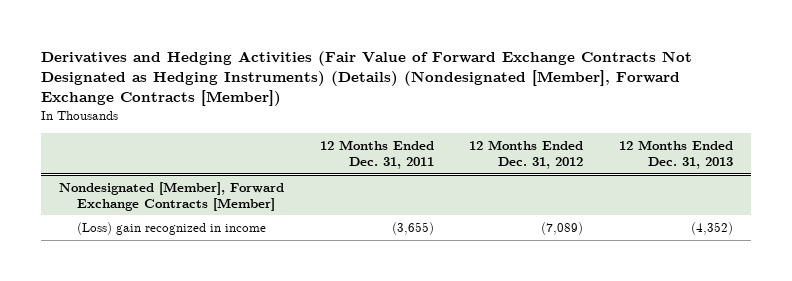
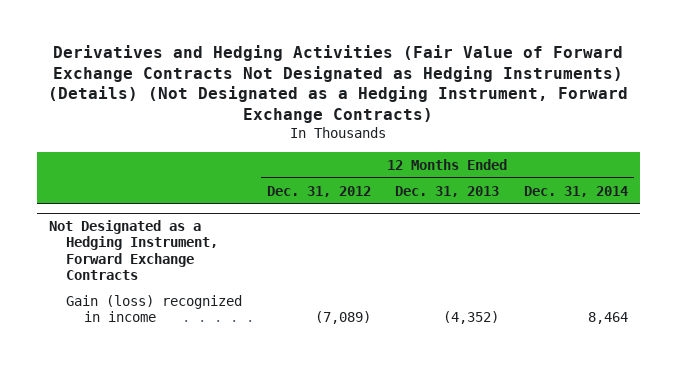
[41,50,693,107] Derivatives and Hedging Activities (Fair Value of Forward Exchange Contracts Not Designated as Hedging Instruments) (Details) (Nondesignated [Member], Forward Exchange Contracts [Member]) -> [48,44,629,124] Derivatives and Hedging Activities (Fair Value of Forward Exchange Contracts Not Designated as Hedging Instruments) (Details) (Not Designated as a Hedging Instrument, Forward Exchange Contracts)
[319,140,434,169] 12 Months Ended Dec. 31, 2011 -> none
none -> [523,185,628,197] Dec. 31, 2014
[59,181,285,211] Nondesignated [Member], Forward Exchange Contracts [Member] -> none
none -> [48,220,219,281] Not Designated as a Hedging Instrument, Forward Exchange Contracts
[76,221,266,235] (Loss) gain recognized in income -> [66,294,243,323] Gain (loss) recognized in income

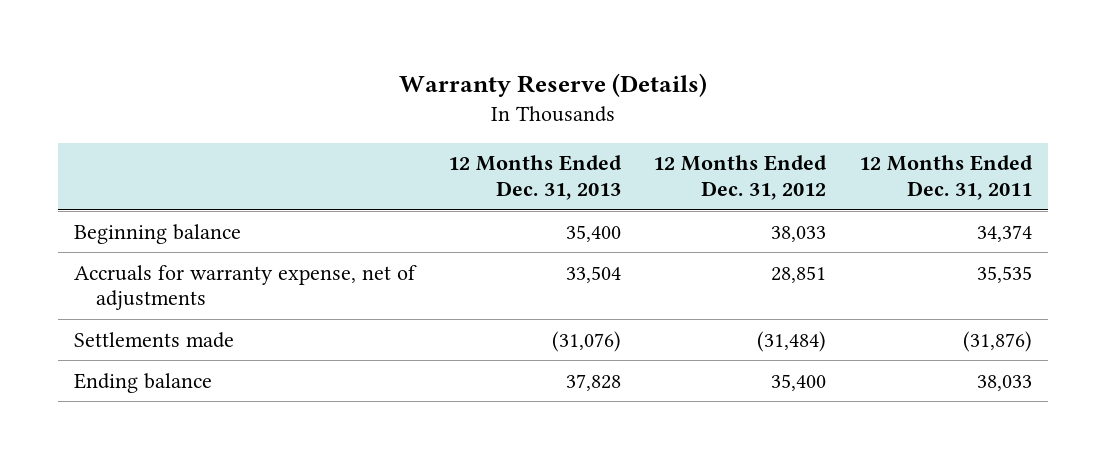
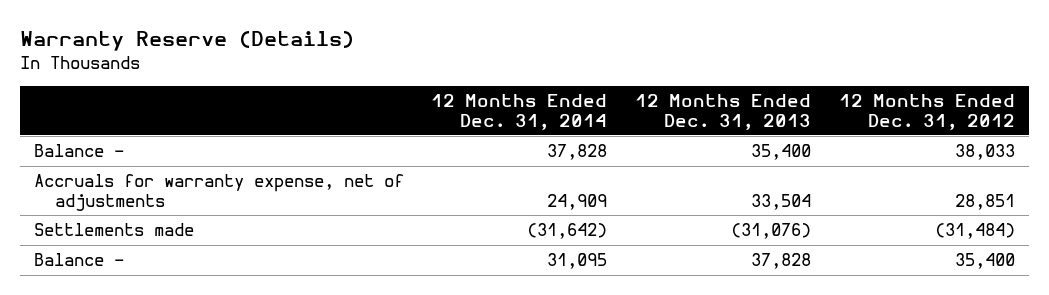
[858,155,1033,201] 12 Months Ended Dec. 31, 2011 -> none
none -> [431,93,608,130] 12 Months Ended Dec. 31, 2014
[73,223,241,244] Beginning balance -> [33,144,124,158] Balance -
[73,372,212,393] Ending balance -> [33,253,124,267] Balance -

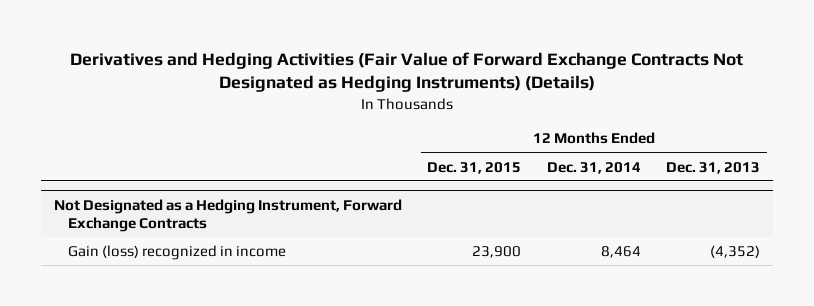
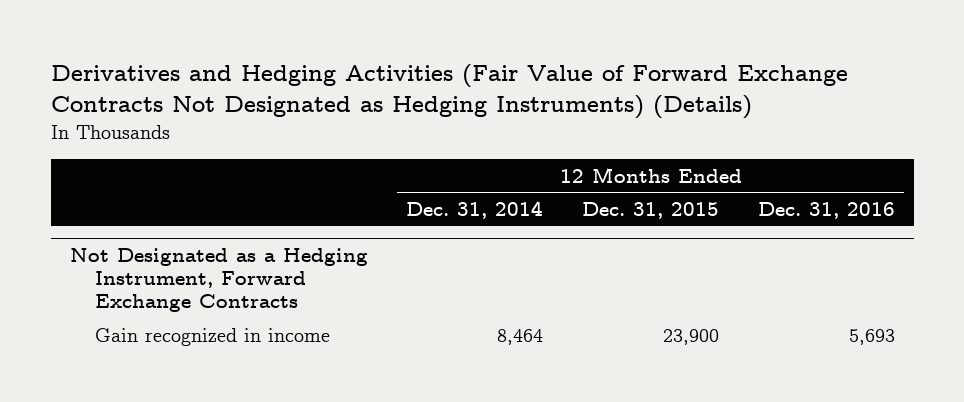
[666,161,761,174] Dec. 31, 2013 -> none
none -> [757,202,895,220] Dec. 31, 2016
[67,245,286,261] Gain (loss) recognized in income -> [95,327,331,346] Gain recognized in income

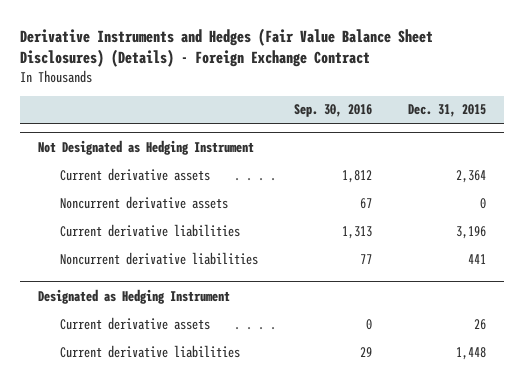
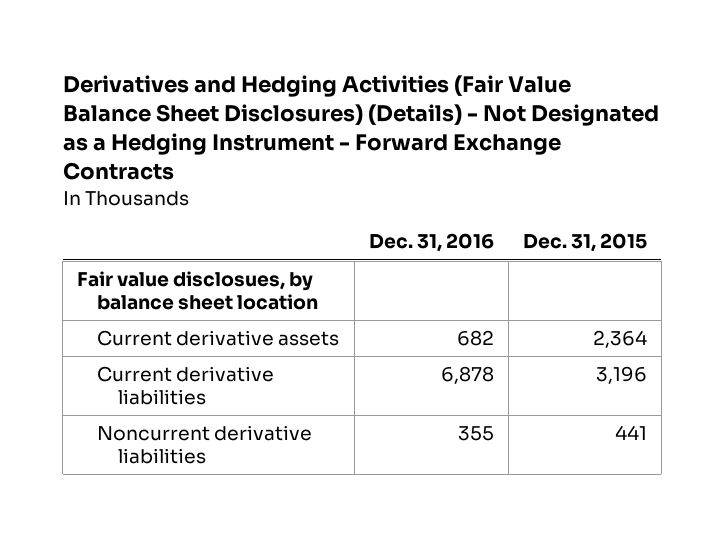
[20,27,434,68] Derivative Instruments and Hedges (Fair Value Balance Sheet Disclosures) (Details) - Foreign Exchange Contract -> [62,74,659,181] Derivatives and Hedging Activities (Fair Value Balance Sheet Disclosures) (Details) - Not Designated as a Hedging Instrument - Forward Exchange Contracts
[294,104,373,118] Sep. 30, 2016 -> none
none -> [368,233,494,253] Dec. 31, 2016
[38,139,255,155] Not Designated as Hedging Instrument -> none
none -> [77,270,319,310] Fair value disclosues, by balance sheet location
[60,195,229,209] Noncurrent derivative assets -> none
[38,288,231,304] Designated as Hedging Instrument -> none
[60,316,211,330] Current derivative assets -> none
[60,344,241,358] Current derivative liabilities -> none

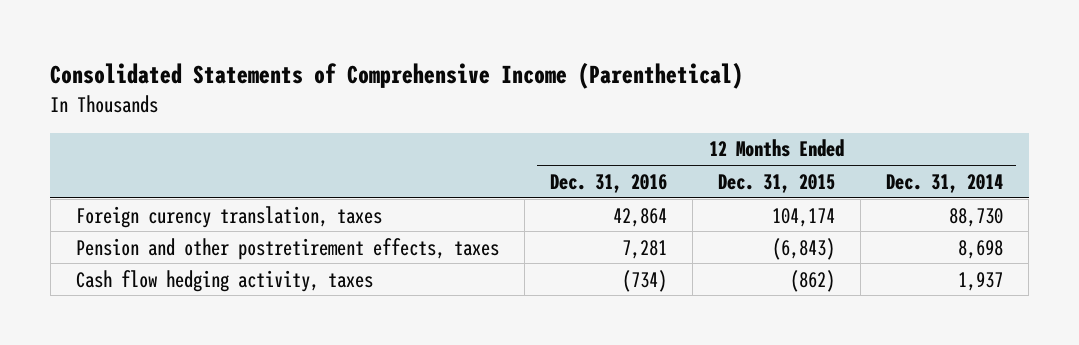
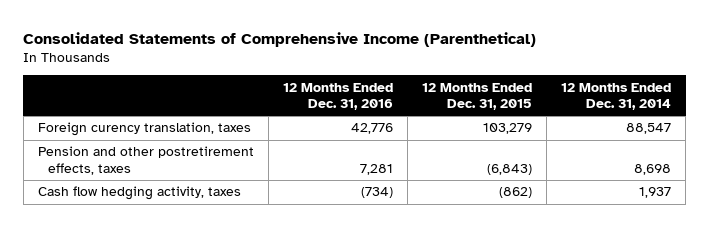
[612,207,667,227] 42,864 -> [350,123,393,135] 42,776
[772,207,836,227] 104,174 -> [483,123,533,135] 103,279
[949,207,1004,227] 88,730 -> [626,123,672,135] 88,547

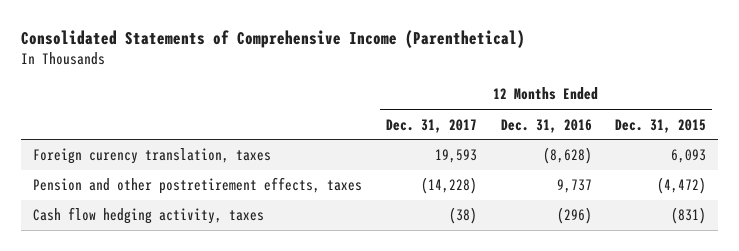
[561,82,672,111] 12 Months Ended Dec. 31, 2014 -> none
none -> [385,118,477,133] Dec. 31, 2017
[350,123,393,135] 42,776 -> [542,147,592,165] (8,628)
[483,123,533,135] 103,279 -> [671,149,707,164] 6,093
[359,163,393,175] 7,281 -> [556,179,592,194] 9,737
[487,163,533,175] (6,843) -> [657,177,707,195] (4,472)
[360,187,393,199] (734) -> [556,207,592,225] (296)
[499,187,533,199] (862) -> [671,207,707,225] (831)

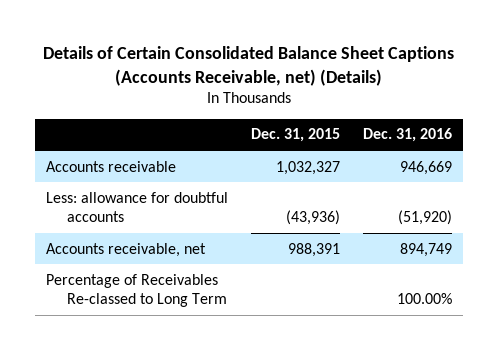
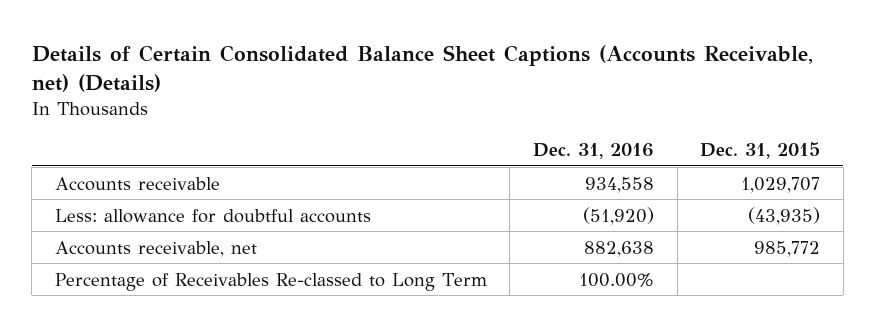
[275,160,340,175] 1,032,327 -> [741,176,821,193] 1,029,707
[399,160,452,175] 946,669 -> [584,176,654,193] 934,558
[285,210,340,226] (43,936) -> [748,206,821,225] (43,935)
[287,242,340,257] 988,391 -> [754,240,821,257] 985,772
[399,242,452,257] 894,749 -> [583,240,654,257] 882,638

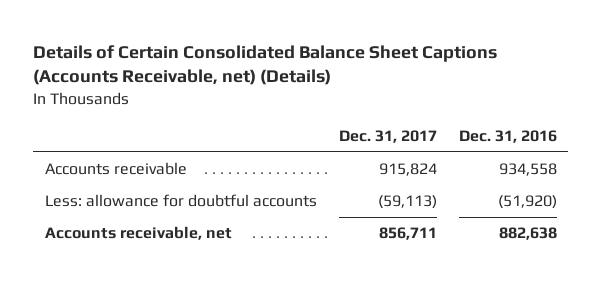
[700,142,821,160] Dec. 31, 2015 -> none
none -> [338,129,437,143] Dec. 31, 2017
[54,272,487,291] Percentage of Receivables Re-classed to Long Term -> none

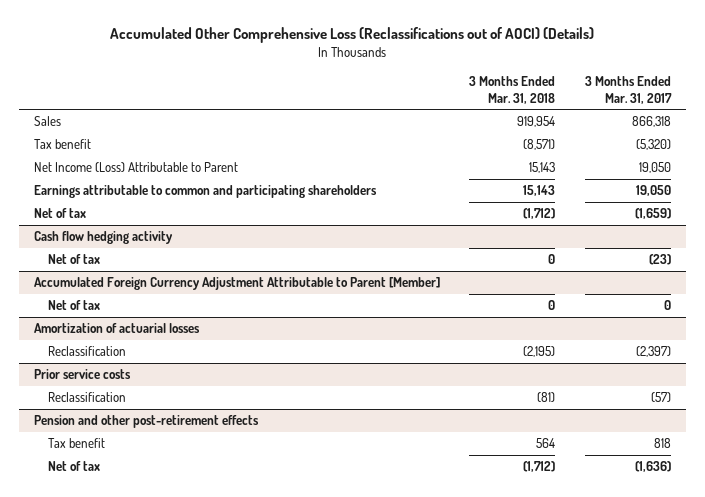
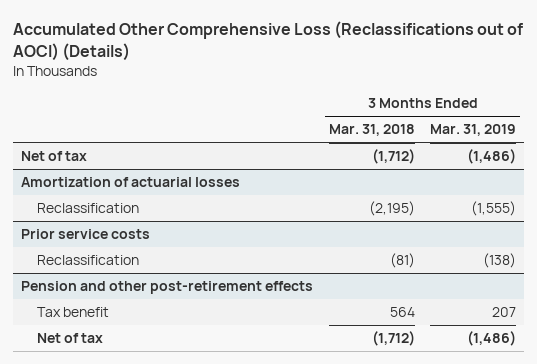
[585,76,673,104] 3 Months Ended Mar. 31, 2017 -> none
none -> [430,124,517,137] Mar. 31, 2019
[33,116,61,127] Sales -> none
[33,139,91,150] Tax benefit -> none
[33,162,238,173] Net Income (Loss) Attributable to Parent -> none
[33,185,377,199] Earnings attributable to common and participating shareholders -> none
[33,231,173,245] Cash flow hedging activity -> none
[48,254,101,265] Net of tax -> none
[33,277,440,291] Accumulated Foreign Currency Adjustment Attributable to Parent [Member] -> none
[48,300,101,311] Net of tax -> none

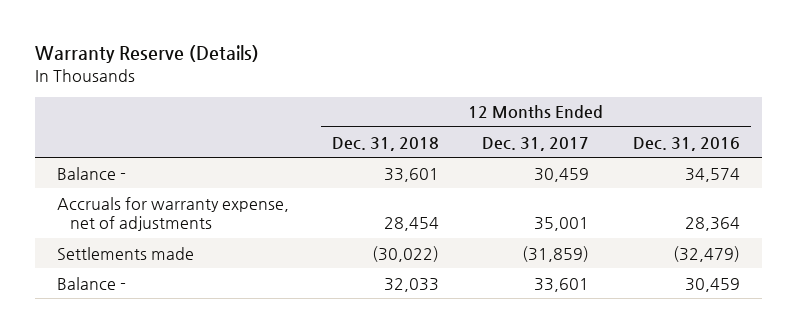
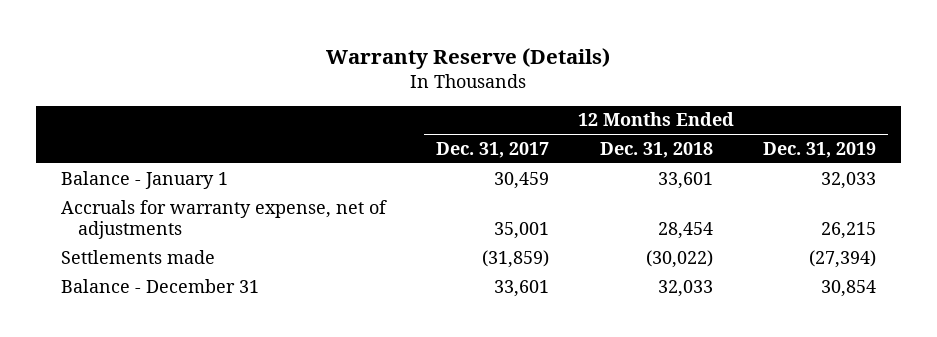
[632,136,740,151] Dec. 31, 2016 -> none
none -> [762,142,876,159] Dec. 31, 2019
[56,166,126,180] Balance - -> [61,170,229,189] Balance - January 1
[56,276,126,290] Balance - -> [61,278,260,293] Balance - December 31

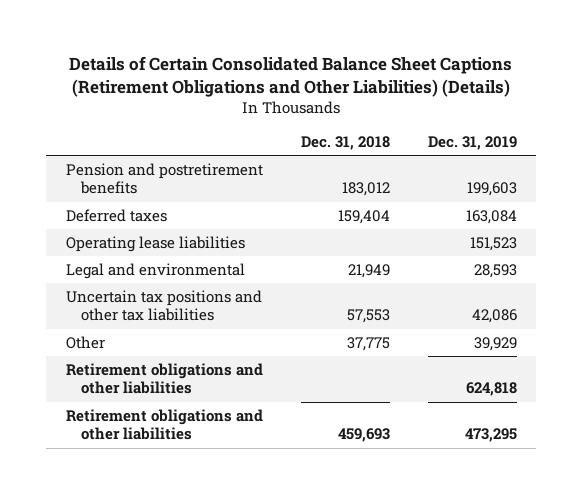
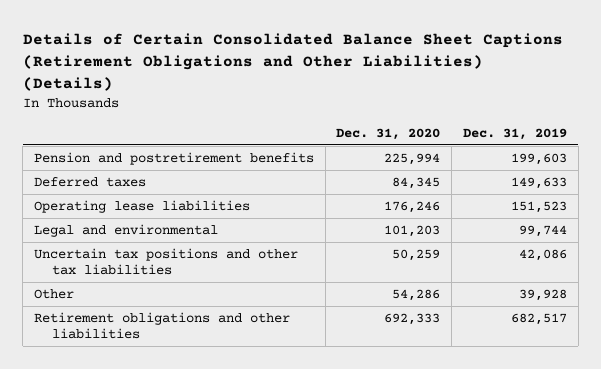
[300,135,390,150] Dec. 31, 2018 -> none
none -> [336,127,441,140] Dec. 31, 2020
[466,210,518,225] 163,084 -> [510,176,567,189] 149,633
[474,264,518,279] 28,593 -> [518,224,567,237] 99,744
[65,409,263,441] Retirement obligations and other liabilities -> none
[474,337,518,352] 39,929 -> [518,288,567,301] 39,928
[466,382,518,397] 624,818 -> [510,312,567,325] 682,517

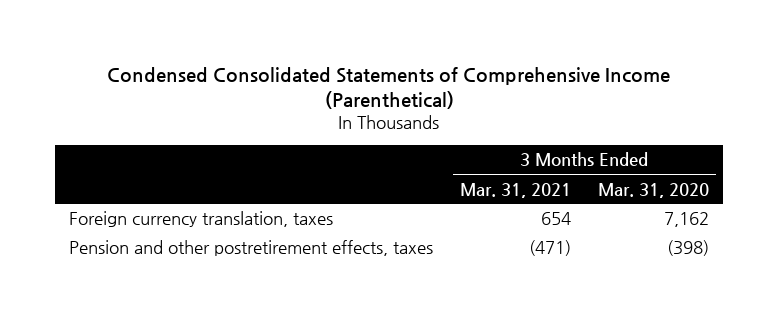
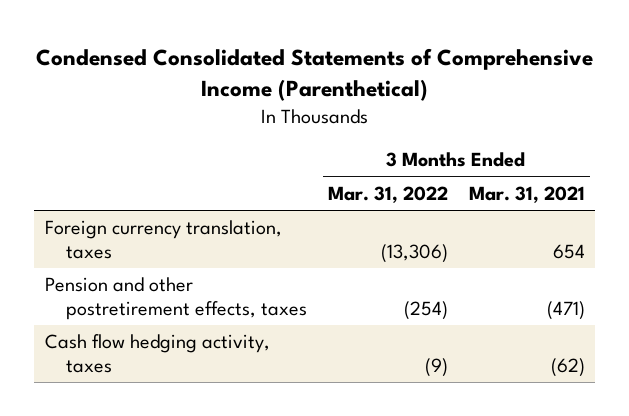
[598,182,710,198] Mar. 31, 2020 -> none
none -> [327,185,448,203] Mar. 31, 2022
none -> [44,334,270,373] Cash flow hedging activity, taxes

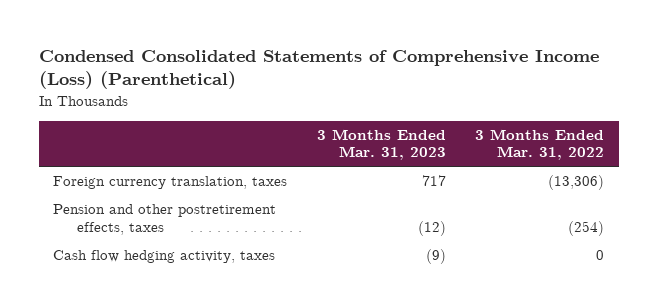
[35,48,593,101] Condensed Consolidated Statements of Comprehensive Income (Parenthetical) -> [38,50,599,90] Condensed Consolidated Statements of Comprehensive Income (Loss) (Parenthetical)
[468,185,585,203] Mar. 31, 2021 -> none
none -> [316,128,446,161] 3 Months Ended Mar. 31, 2023
[424,357,448,377] (9) -> [596,250,605,261] 0

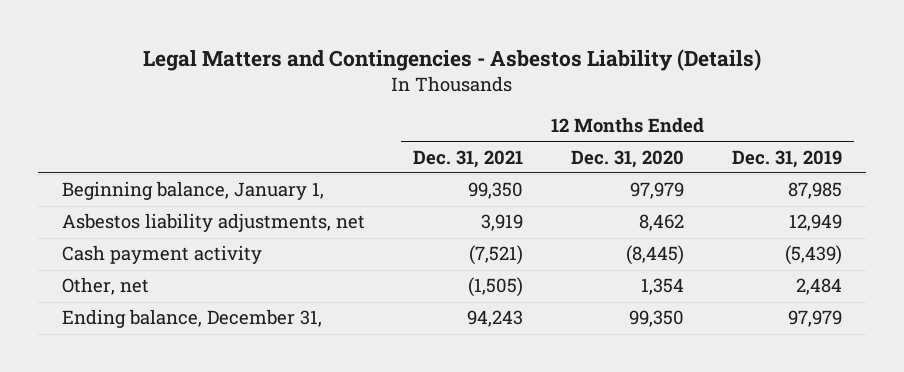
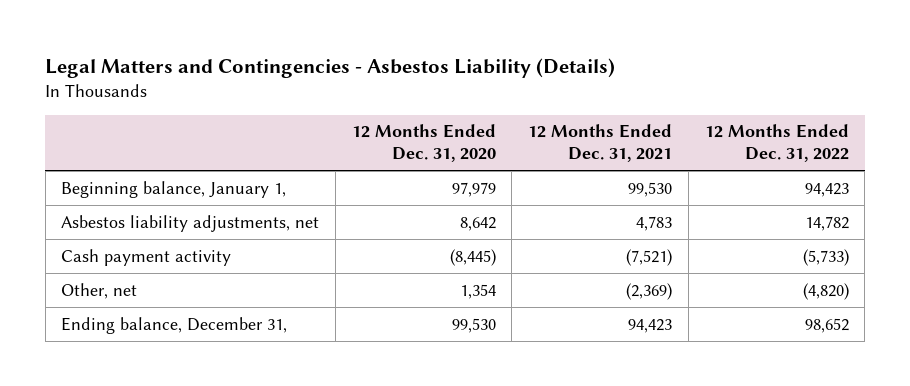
[732,149,843,168] Dec. 31, 2019 -> none
none -> [704,124,849,163] 12 Months Ended Dec. 31, 2022
[468,182,524,200] 99,350 -> [628,181,673,197] 99,530
[481,214,524,232] 3,919 -> [636,215,673,231] 4,783
[639,214,685,232] 8,462 -> [459,216,496,231] 8,642
[468,277,524,298] (1,505) -> [626,282,673,300] (2,369)
[467,310,524,328] 94,243 -> [628,318,673,333] 94,423
[629,310,685,328] 99,350 -> [451,317,496,333] 99,530

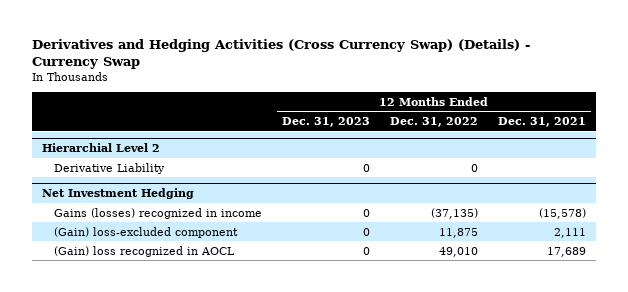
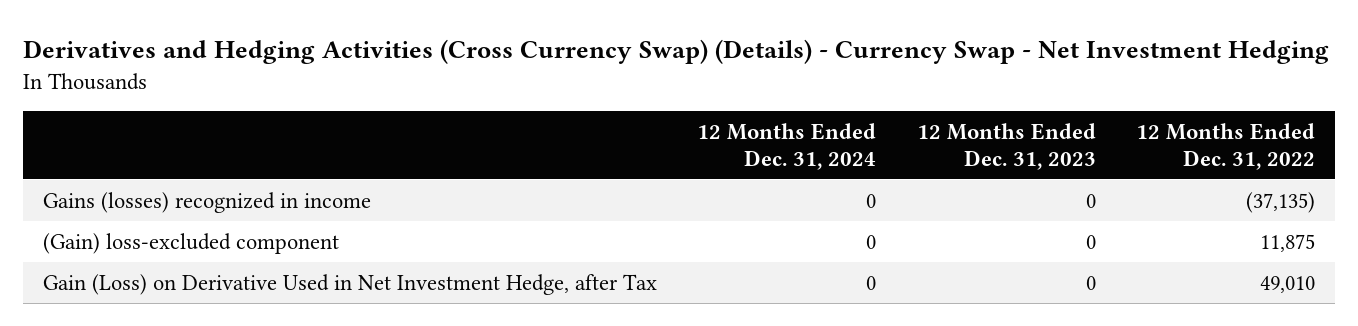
[31,39,530,70] Derivatives and Hedging Activities (Cross Currency Swap) (Details) - Currency Swap -> [22,38,1329,64] Derivatives and Hedging Activities (Cross Currency Swap) (Details) - Currency Swap - Net Investment Hedging
[497,116,586,127] Dec. 31, 2021 -> none
none -> [697,122,877,171] 12 Months Ended Dec. 31, 2024
[41,143,160,153] Hierarchial Level 2 -> none
[53,162,165,174] Derivative Liability -> none
[41,188,194,200] Net Investment Hedging -> none
[53,245,235,257] (Gain) loss recognized in AOCL -> [42,273,657,295] Gain (Loss) on Derivative Used in Net Investment Hedge, after Tax

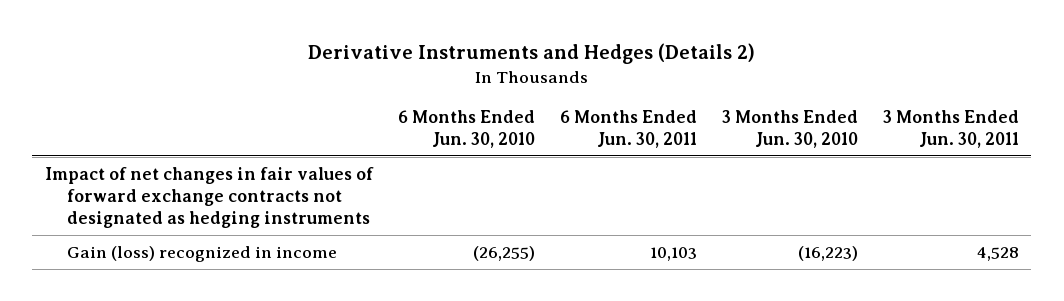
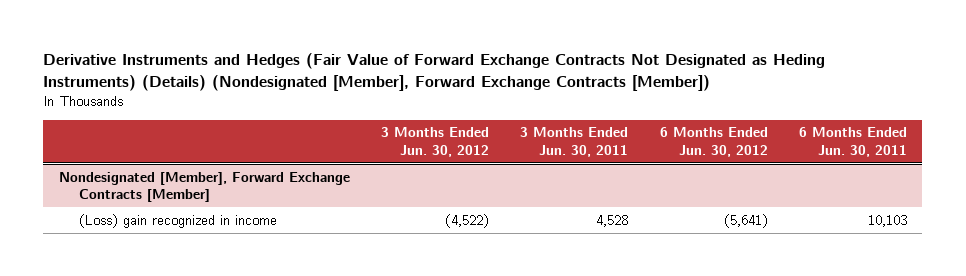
[307,43,755,65] Derivative Instruments and Hedges (Details 2) -> [43,52,826,91] Derivative Instruments and Hedges (Fair Value of Forward Exchange Contracts Not Designated as Heding Instruments) (Details) (Nondesignated [Member], Forward Exchange Contracts [Member])
[397,110,535,148] 6 Months Ended Jun. 30, 2010 -> none
[721,110,858,148] 3 Months Ended Jun. 30, 2010 -> none
none -> [381,127,490,157] 3 Months Ended Jun. 30, 2012
none -> [659,127,768,157] 6 Months Ended Jun. 30, 2012
[44,166,374,228] Impact of net changes in fair values of forward exchange contracts not designated as hedging instruments -> none
none -> [58,171,350,202] Nondesignated [Member], Forward Exchange Contracts [Member]
[66,245,337,262] Gain (loss) recognized in income -> [78,213,277,228] (Loss) gain recognized in income

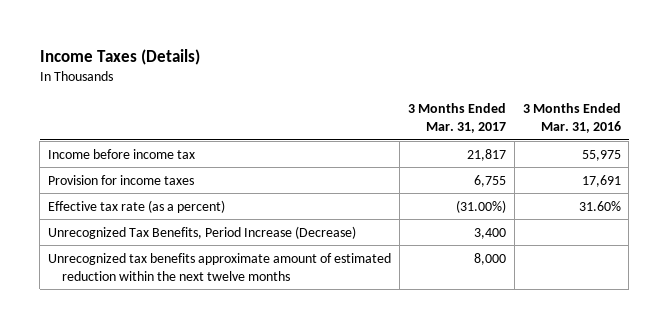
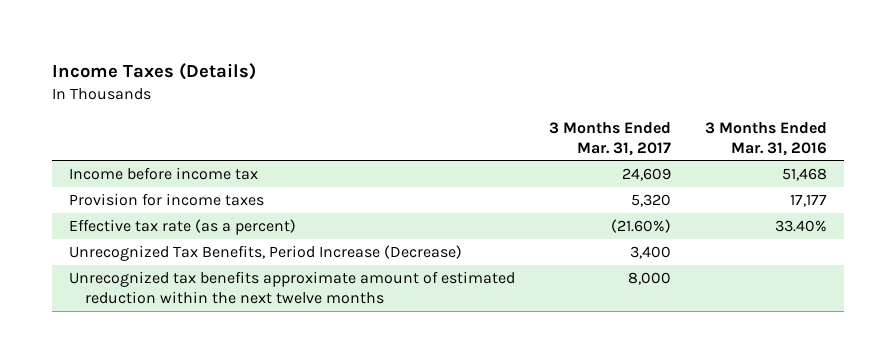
[466,148,506,161] 21,817 -> [621,167,671,181] 24,609
[581,149,621,161] 55,975 -> [781,167,827,181] 51,468
[473,174,506,187] 6,755 -> [630,193,671,207] 5,320
[581,174,621,187] 17,691 -> [789,193,827,207] 17,177
[455,199,506,213] (31.00%) -> [610,218,671,233] (21.60%)
[578,200,621,211] 31.60% -> [774,219,827,232] 33.40%

